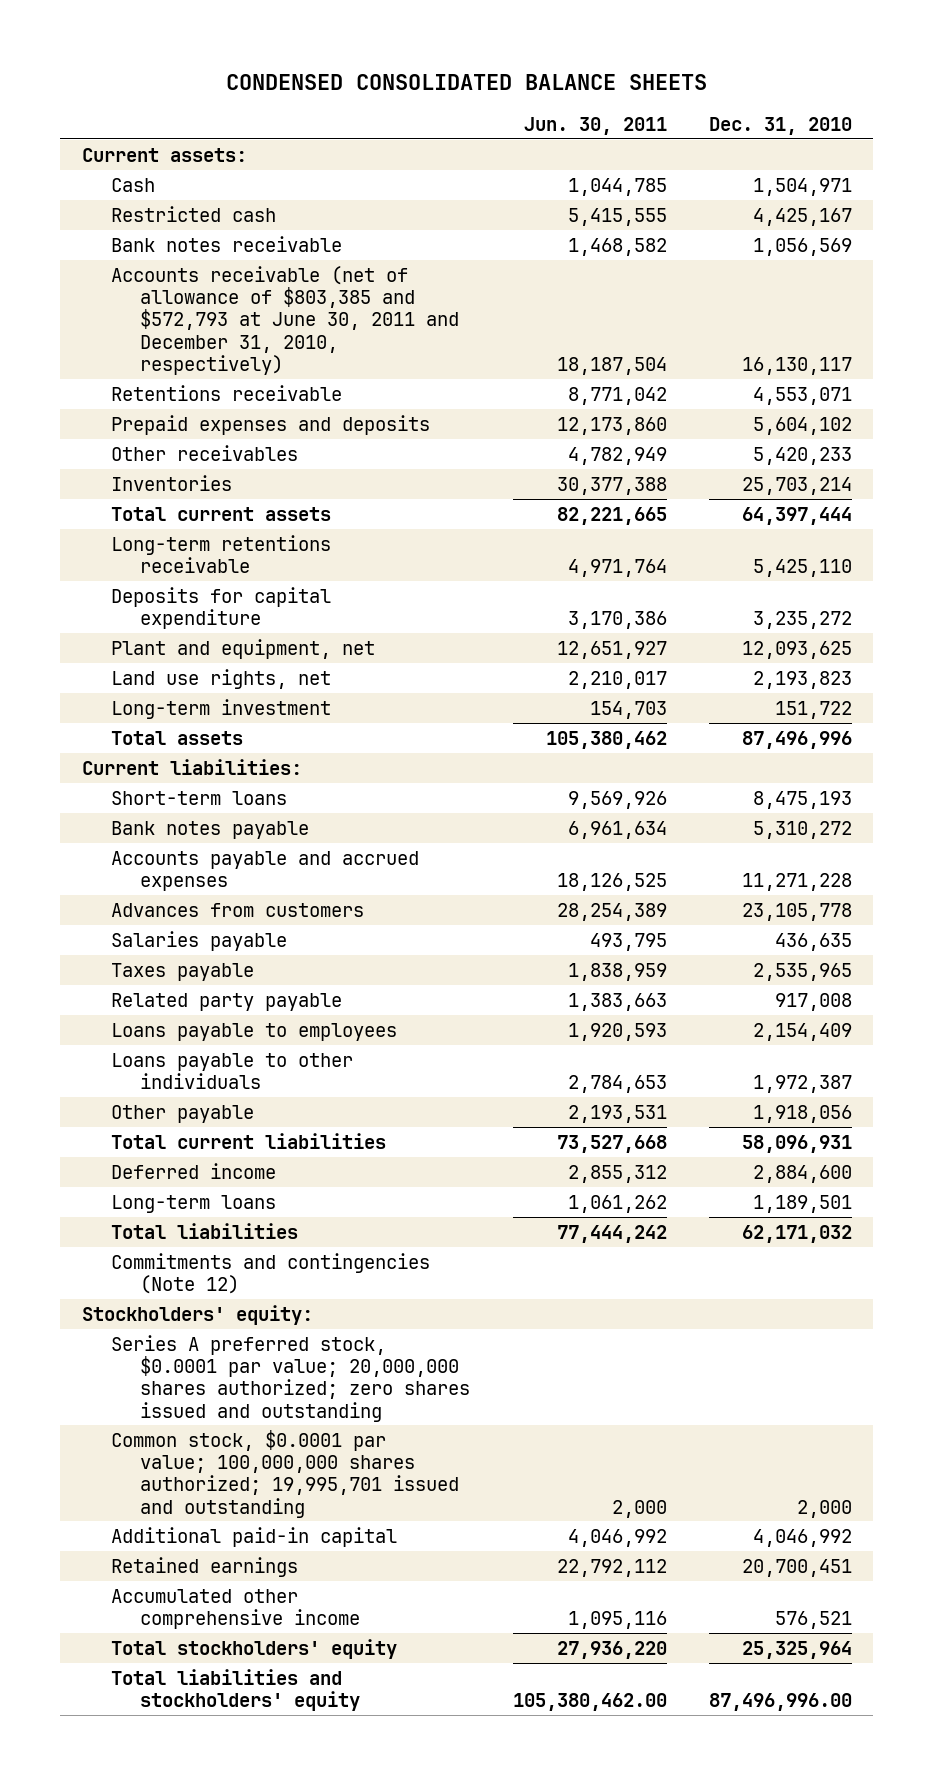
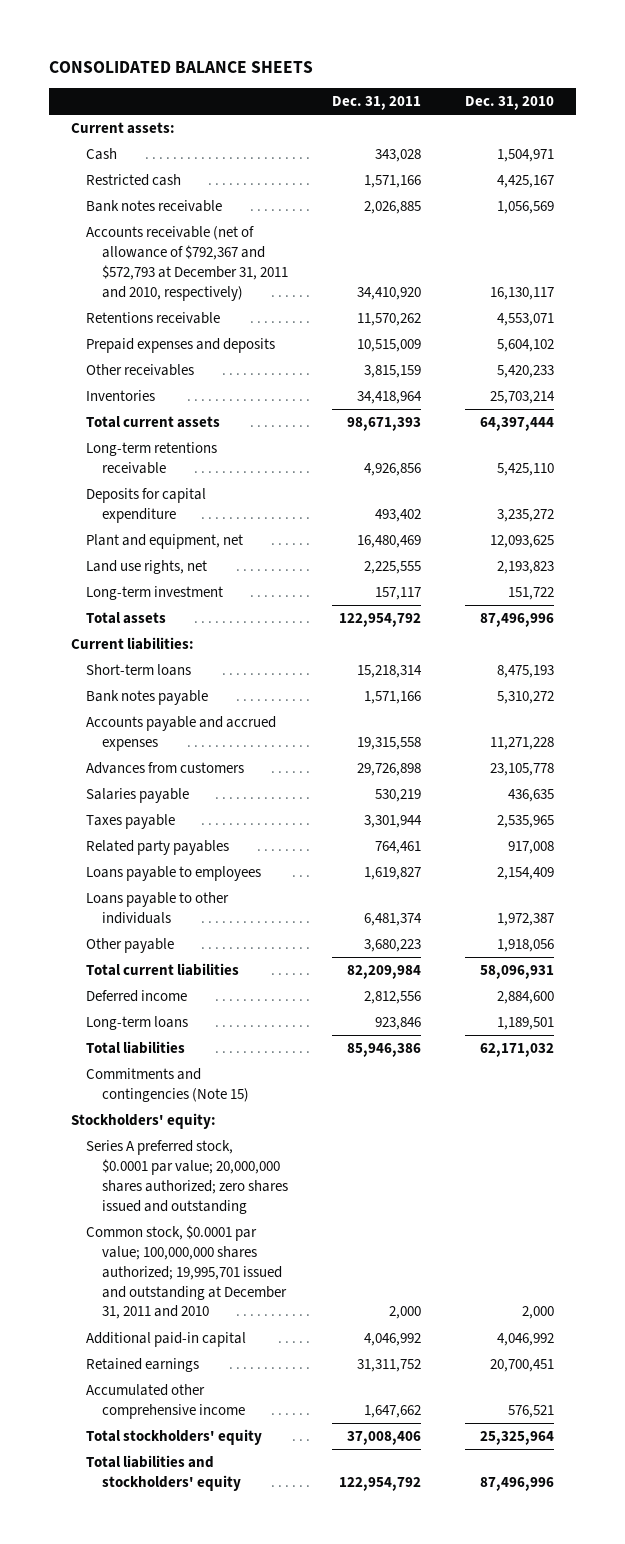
[225,74,707,91] CONDENSED CONSOLIDATED BALANCE SHEETS -> [49,60,314,73] CONSOLIDATED BALANCE SHEETS
[523,116,667,135] Jun. 30, 2011 -> none
none -> [331,96,421,111] Dec. 31, 2011
[110,265,460,375] Accounts receivable (net of allowance of $803,385 and $572,793 at June 30, 2011 and December 31, 2010, respectively) -> [86,226,288,301] Accounts receivable (net of allowance of $792,367 and $572,793 at December 31, 2011 and 2010, respectively)
[110,992,342,1011] Related party payable -> [86,840,230,856] Related party payables
[110,1252,430,1295] Commitments and contingencies (Note 12) -> [86,1068,249,1103] Commitments and contingencies (Note 15)
[110,1429,460,1518] Common stock, $0.0001 par value; 100,000,000 shares authorized; 19,995,701 issued and outstanding -> [86,1225,287,1320] Common stock, $0.0001 par value; 100,000,000 shares authorized; 19,995,701 issued and outstanding at December 31, 2011 and 2010
[709,1693,853,1712] 87,496,996.00 -> [479,1477,554,1492] 87,496,996

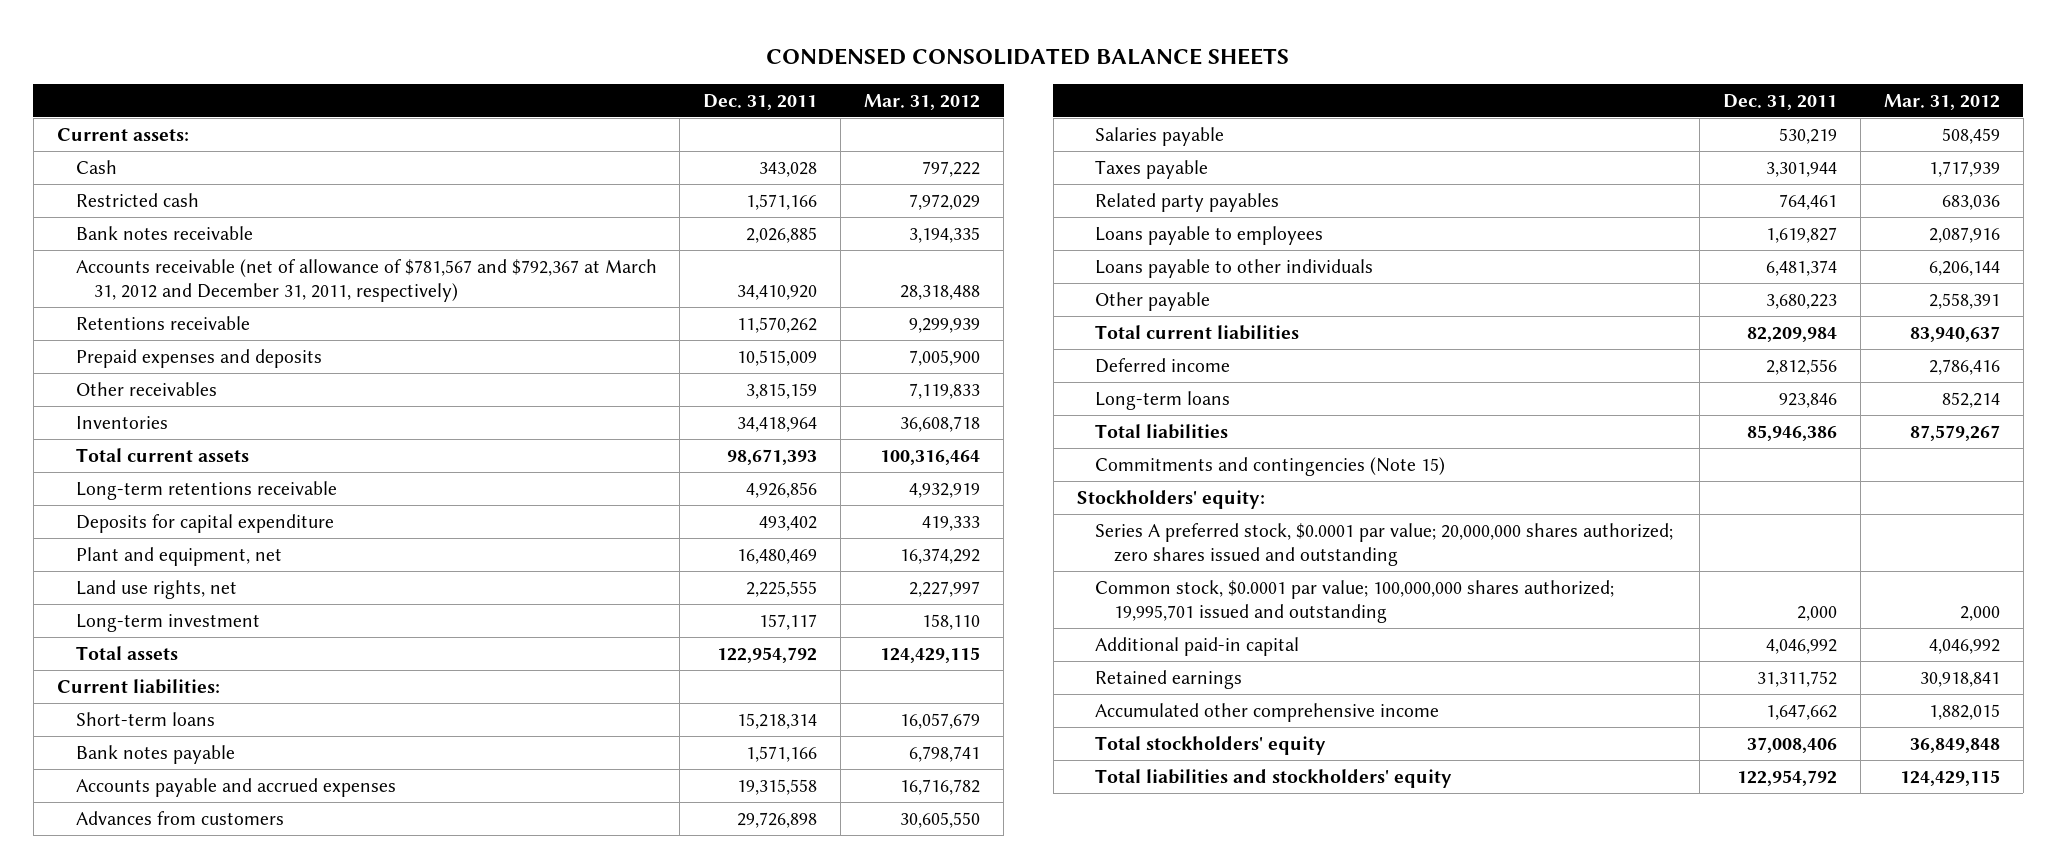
[49,60,314,73] CONSOLIDATED BALANCE SHEETS -> [766,48,1290,66] CONDENSED CONSOLIDATED BALANCE SHEETS
[464,96,554,111] Dec. 31, 2010 -> none
none -> [864,93,981,110] Mar. 31, 2012
[86,226,288,301] Accounts receivable (net of allowance of $792,367 and $572,793 at December 31, 2011 and 2010, respectively) -> [75,258,657,302] Accounts receivable (net of allowance of $781,567 and $792,367 at March 31, 2012 and December 31, 2011, respectively)
[86,1225,287,1320] Common stock, $0.0001 par value; 100,000,000 shares authorized; 19,995,701 issued and outstanding at December 31, 2011 and 2010 -> [1095,579,1615,623] Common stock, $0.0001 par value; 100,000,000 shares authorized; 19,995,701 issued and outstanding

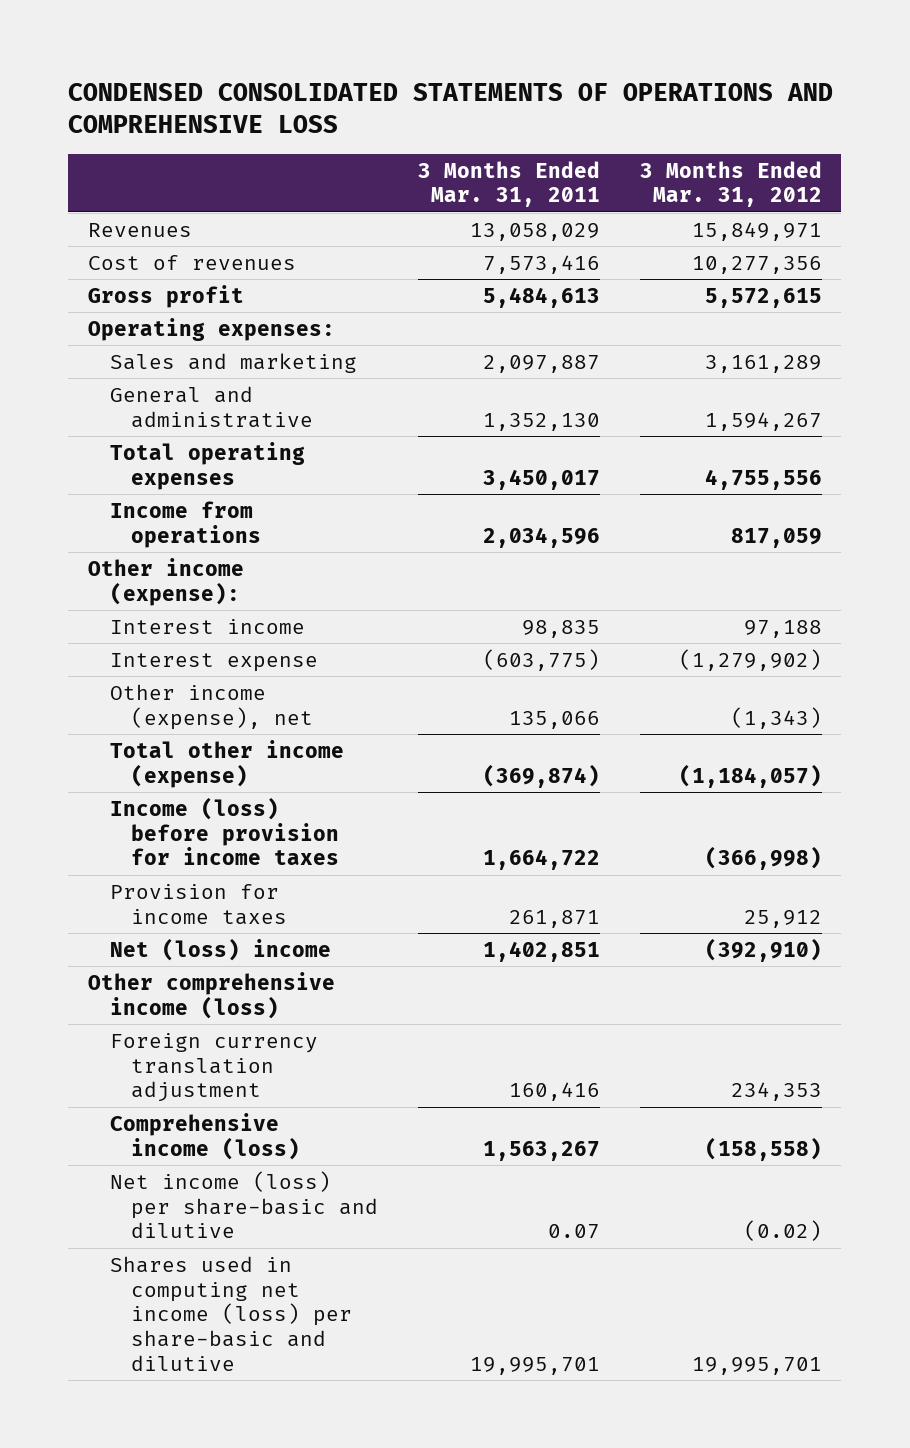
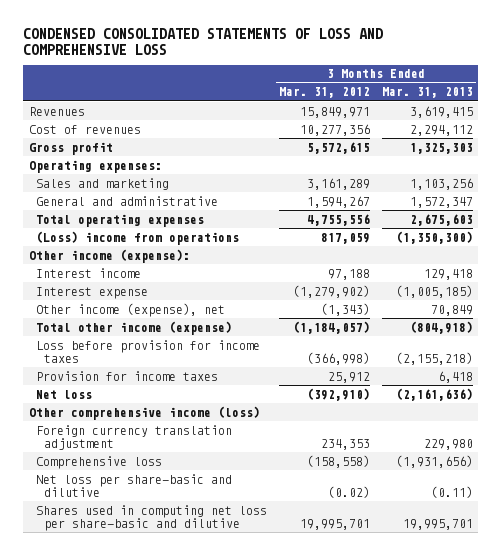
[68,82,834,133] CONDENSED CONSOLIDATED STATEMENTS OF OPERATIONS AND COMPREHENSIVE LOSS -> [22,27,383,55] CONDENSED CONSOLIDATED STATEMENTS OF LOSS AND COMPREHENSIVE LOSS
[417,160,600,208] 3 Months Ended Mar. 31, 2011 -> none
none -> [381,87,473,99] Mar. 31, 2013
[109,500,262,548] Income from operations -> [36,230,240,245] (Loss) income from operations
[109,796,340,866] Income (loss) before provision for income taxes -> [36,339,261,363] Loss before provision for income taxes
[109,937,331,961] Net (loss) income -> [36,389,93,399] Net loss
[109,1112,301,1160] Comprehensive income (loss) -> [36,455,163,469] Comprehensive loss
[109,1170,379,1239] Net income (loss) per share-basic and dilutive -> [36,473,233,497] Net loss per share-basic and dilutive
[109,1255,353,1371] Shares used in computing net income (loss) per share-basic and dilutive -> [36,504,268,531] Shares used in computing net loss per share-basic and dilutive

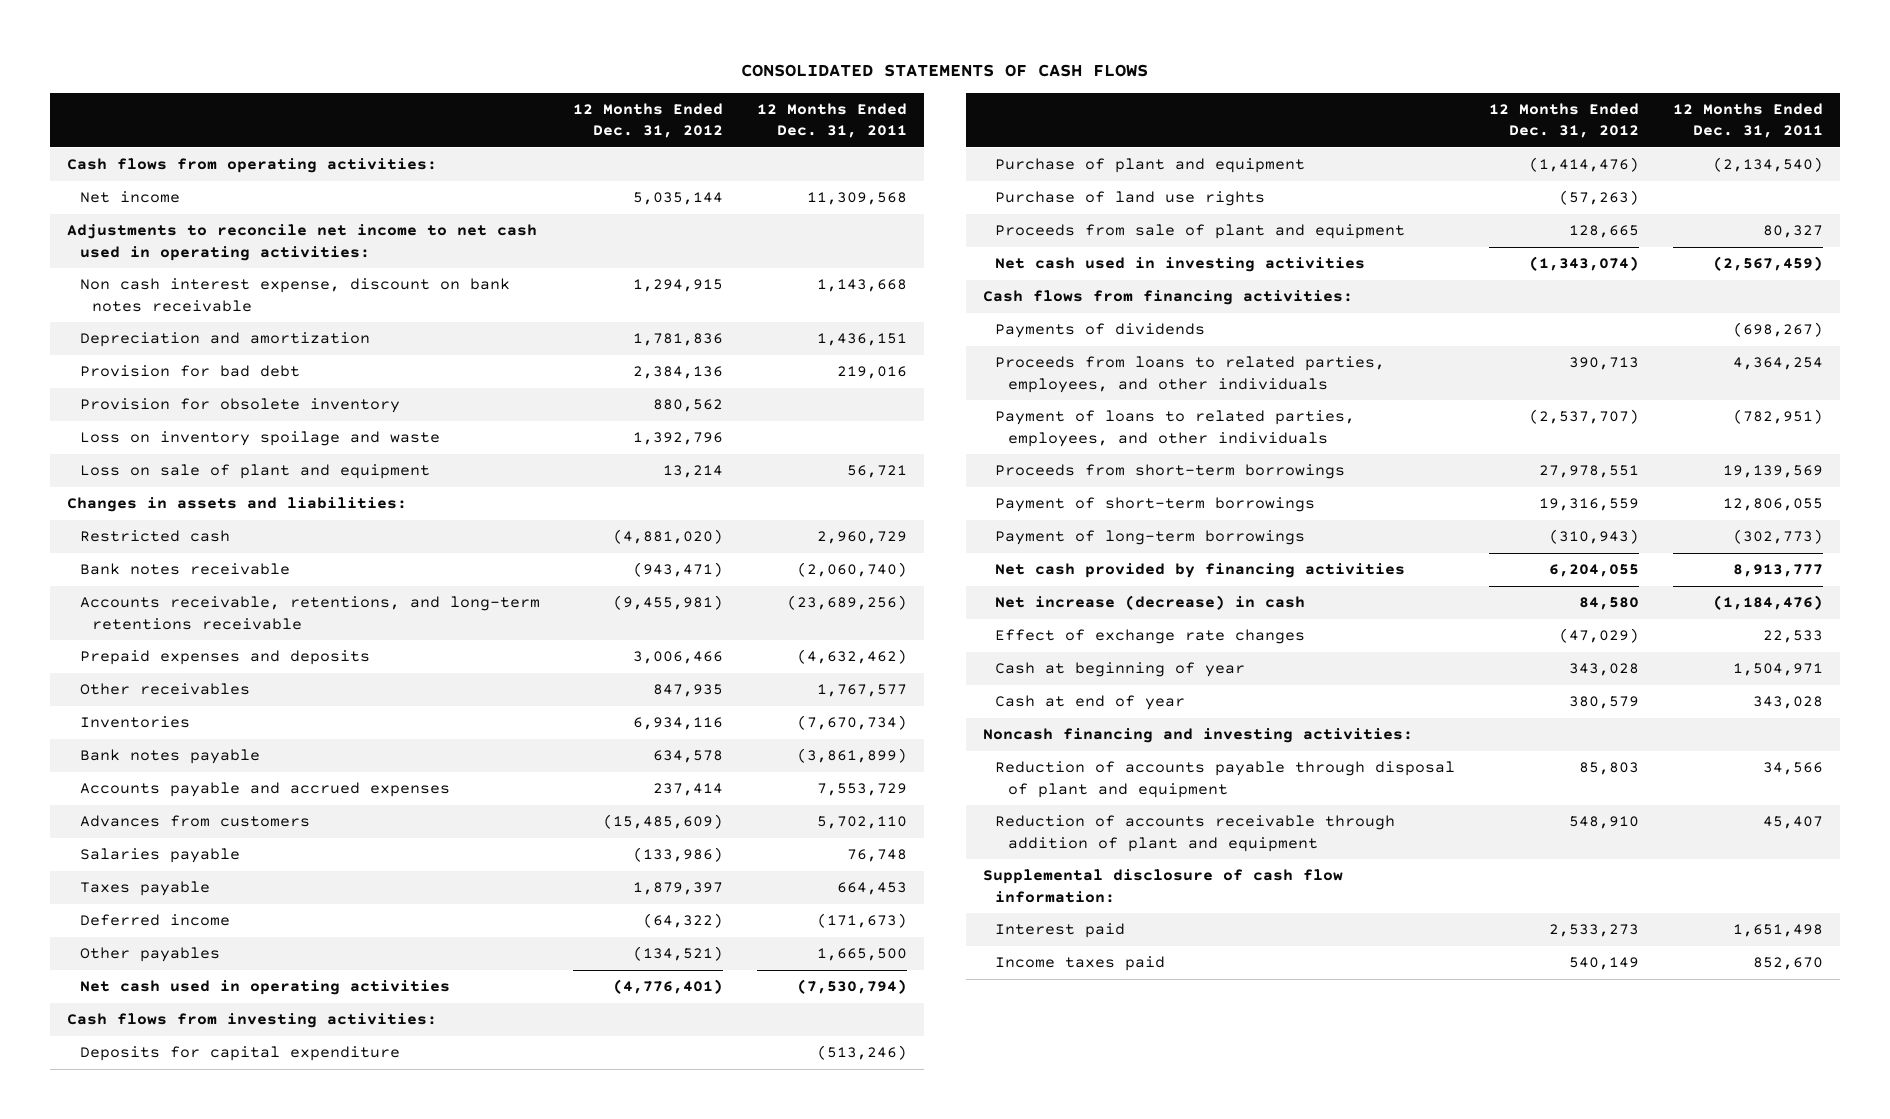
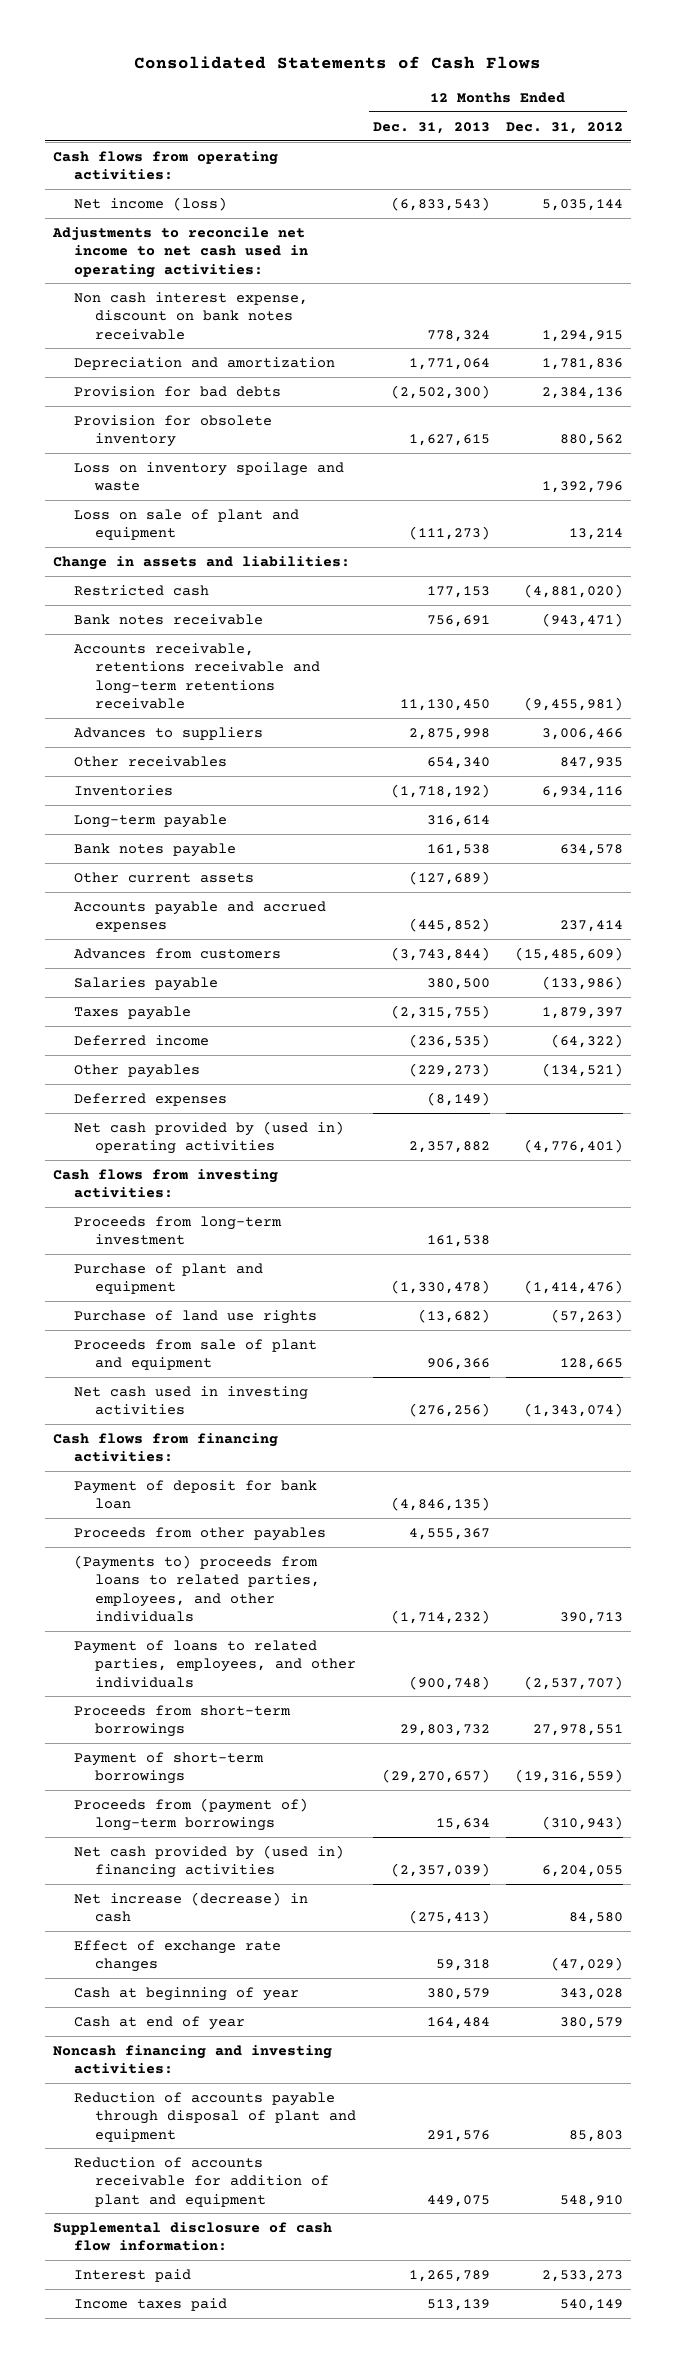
[740,63,1148,77] CONSOLIDATED STATEMENTS OF CASH FLOWS -> [134,56,542,70] Consolidated Statements of Cash Flows
[757,102,908,139] 12 Months Ended Dec. 31, 2011 -> none
none -> [372,121,490,134] Dec. 31, 2013
[79,191,180,204] Net income -> [74,196,228,211] Net income (loss)
[79,365,300,378] Provision for bad debt -> [74,385,282,397] Provision for bad debts
[67,497,408,513] Changes in assets and liabilities: -> [52,555,350,570] Change in assets and liabilities:
[79,596,540,630] Accounts receivable, retentions, and long-term retentions receivable -> [74,642,321,709] Accounts receivable, retentions receivable and long-term retentions receivable
[79,650,370,666] Prepaid expenses and deposits -> [74,726,264,740] Advances to suppliers
none -> [74,813,228,828] Long-term payable
none -> [74,871,255,883] Other current assets
none -> [74,1092,228,1106] Deferred expenses
[79,980,450,996] Net cash used in operating activities -> [74,1120,345,1155] Net cash provided by (used in) operating activities
[79,1046,400,1062] Deposits for capital expenditure -> none
none -> [74,1215,283,1246] Proceeds from long-term investment
[995,323,1206,339] Payments of dividends -> none
none -> [74,1479,318,1510] Payment of deposit for bank loan
none -> [74,1526,327,1541] Proceeds from other payables
[995,356,1386,393] Proceeds from loans to related parties, employees, and other individuals -> [74,1554,321,1622] (Payments to) proceeds from loans to related parties, employees, and other individuals
[1539,498,1640,512] 19,316,559 -> [515,1769,624,1784] (19,316,559)
[995,530,1306,546] Payment of long-term borrowings -> [74,1797,309,1832] Proceeds from (payment of) long-term borrowings
[995,563,1406,579] Net cash provided by financing activities -> [74,1844,345,1879] Net cash provided by (used in) financing activities
[995,815,1396,852] Reduction of accounts receivable through addition of plant and equipment -> [74,2156,330,2207] Reduction of accounts receivable for addition of plant and equipment

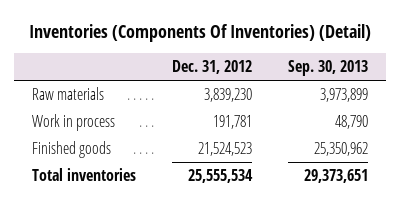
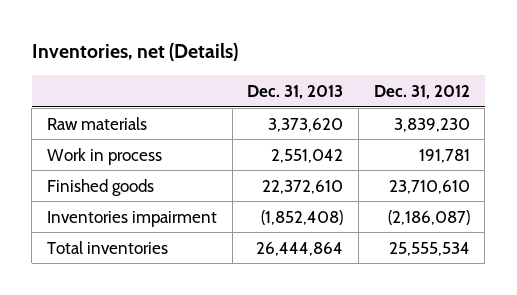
[29,23,372,42] Inventories (Components Of Inventories) (Detail) -> [31,43,238,62] Inventories, net (Details)
[288,60,369,77] Sep. 30, 2013 -> none
none -> [247,84,344,99] Dec. 31, 2013
[198,142,253,157] 21,524,523 -> [388,179,470,194] 23,710,610
none -> [46,210,217,227] Inventories impairment

